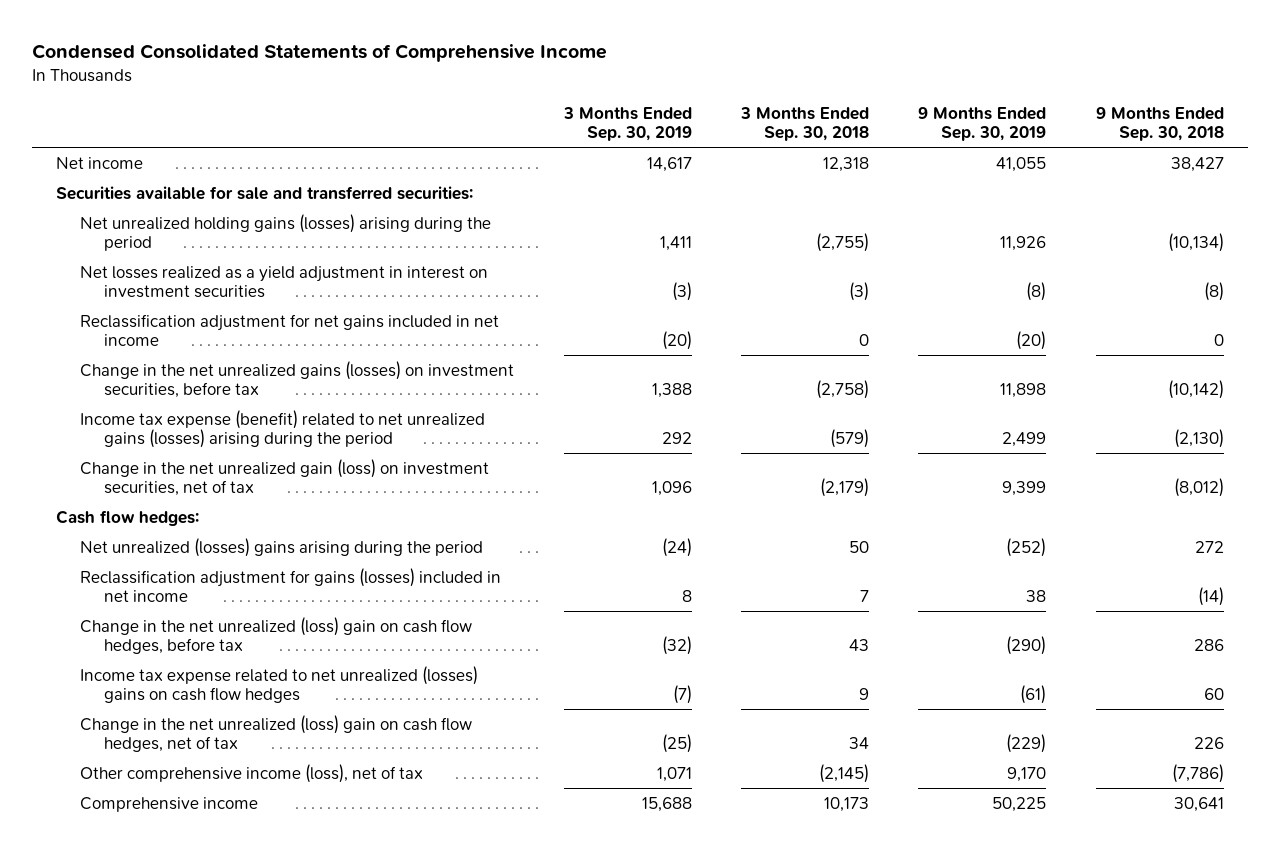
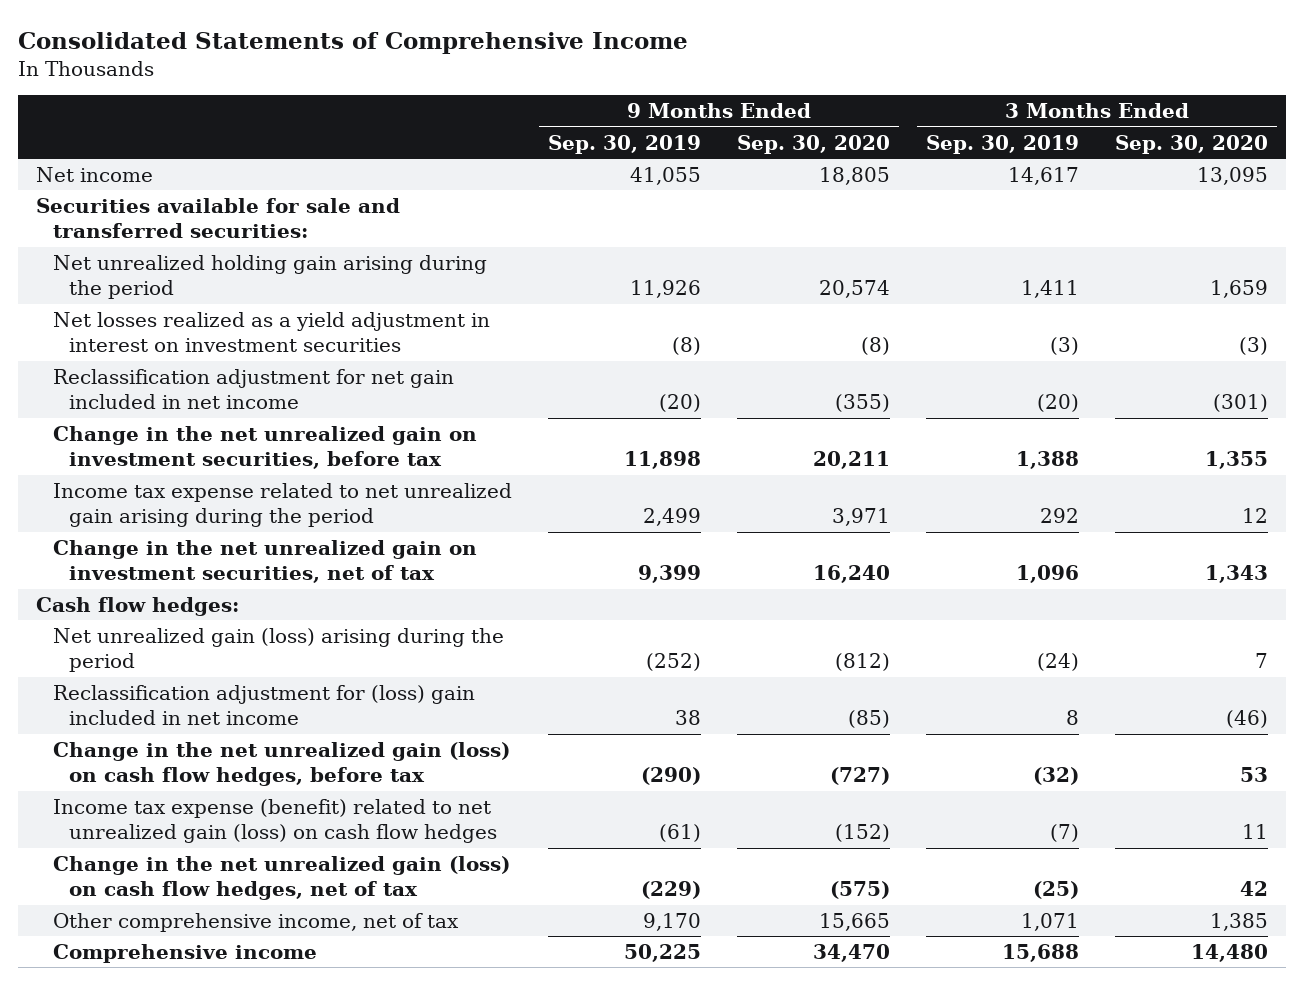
[31,43,607,62] Condensed Consolidated Statements of Comprehensive Income -> [17,31,688,54] Consolidated Statements of Comprehensive Income
[739,106,869,142] 3 Months Ended Sep. 30, 2018 -> none
[1095,106,1224,142] 9 Months Ended Sep. 30, 2018 -> none
none -> [736,134,890,154] Sep. 30, 2020
none -> [1114,134,1268,154] Sep. 30, 2020
[80,213,492,252] Net unrealized holding gains (losses) arising during the period -> [52,254,487,300] Net unrealized holding gain arising during the period
[80,313,500,347] Reclassification adjustment for net gains included in net income -> [52,368,454,410] Reclassification adjustment for net gain included in net income
[80,360,515,399] Change in the net unrealized gains (losses) on investment securities, before tax -> [52,425,477,470] Change in the net unrealized gain on investment securities, before tax
[80,409,486,449] Income tax expense (benefit) related to net unrealized gains (losses) arising during the period -> [52,482,512,528] Income tax expense related to net unrealized gain arising during the period
[80,458,490,497] Change in the net unrealized gain (loss) on investment securities, net of tax -> [52,539,477,584] Change in the net unrealized gain on investment securities, net of tax
[80,537,484,557] Net unrealized (losses) gains arising during the period -> [52,627,504,673] Net unrealized gain (loss) arising during the period
[80,567,502,603] Reclassification adjustment for gains (losses) included in net income -> [52,684,475,726] Reclassification adjustment for (loss) gain included in net income
[80,616,473,655] Change in the net unrealized (loss) gain on cash flow hedges, before tax -> [52,741,510,787] Change in the net unrealized gain (loss) on cash flow hedges, before tax
[80,665,479,704] Income tax expense related to net unrealized (losses) gains on cash flow hedges -> [52,798,498,844] Income tax expense (benefit) related to net unrealized gain (loss) on cash flow hedges
[80,714,473,753] Change in the net unrealized (loss) gain on cash flow hedges, net of tax -> [52,855,510,901] Change in the net unrealized gain (loss) on cash flow hedges, net of tax
[80,763,424,783] Other comprehensive income (loss), net of tax -> [52,912,459,932] Other comprehensive income, net of tax

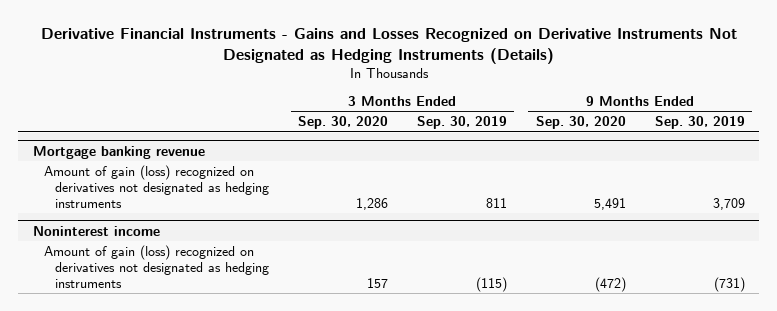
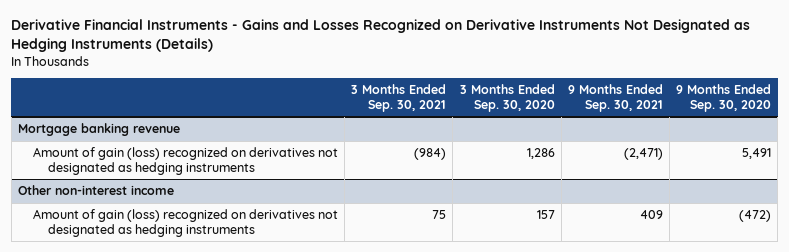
[416,116,507,130] Sep. 30, 2019 -> none
[654,116,745,130] Sep. 30, 2019 -> none
none -> [351,84,447,112] 3 Months Ended Sep. 30, 2021
none -> [567,84,663,112] 9 Months Ended Sep. 30, 2021
[32,225,160,236] Noninterest income -> [17,185,174,196] Other non-interest income

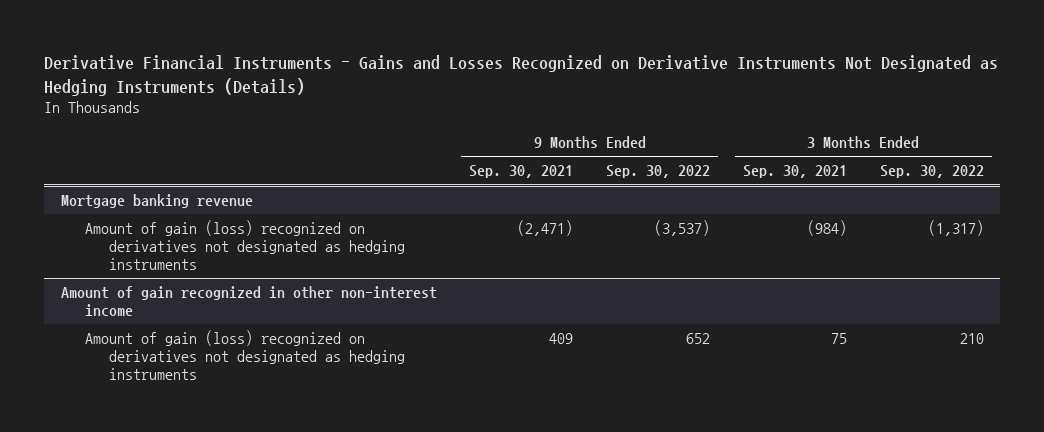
[459,84,555,112] 3 Months Ended Sep. 30, 2020 -> none
[676,84,772,112] 9 Months Ended Sep. 30, 2020 -> none
none -> [606,165,711,179] Sep. 30, 2022
none -> [879,165,984,179] Sep. 30, 2022
[17,185,174,196] Other non-interest income -> [60,286,437,317] Amount of gain recognized in other non-interest income

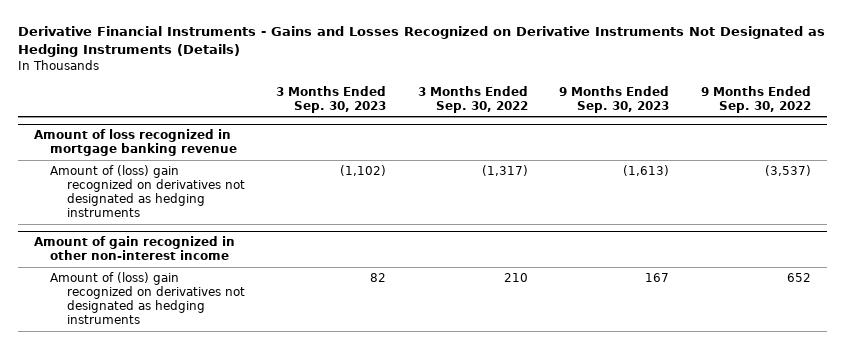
[469,165,574,179] Sep. 30, 2021 -> none
[742,165,847,179] Sep. 30, 2021 -> none
none -> [276,85,387,114] 3 Months Ended Sep. 30, 2023
none -> [559,85,670,114] 9 Months Ended Sep. 30, 2023
[60,194,253,209] Mortgage banking revenue -> [34,128,238,157] Amount of loss recognized in mortgage banking revenue
[84,220,405,270] Amount of gain (loss) recognized on derivatives not designated as hedging instruments -> [50,164,245,218] Amount of (loss) gain recognized on derivatives not designated as hedging instruments
[84,330,405,380] Amount of gain (loss) recognized on derivatives not designated as hedging instruments -> [50,271,245,325] Amount of (loss) gain recognized on derivatives not designated as hedging instruments

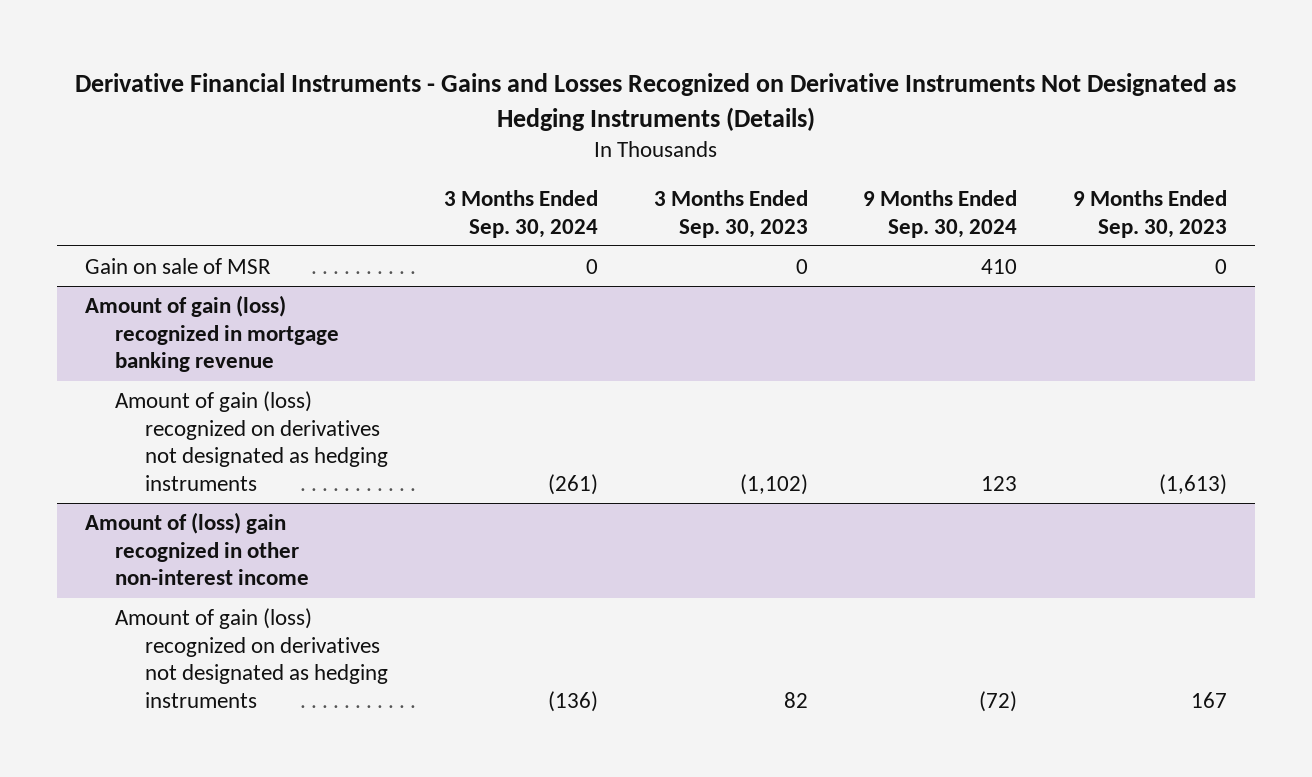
[417,85,528,114] 3 Months Ended Sep. 30, 2022 -> none
[700,85,811,114] 9 Months Ended Sep. 30, 2022 -> none
none -> [444,189,599,238] 3 Months Ended Sep. 30, 2024
none -> [863,189,1018,238] 9 Months Ended Sep. 30, 2024
none -> [85,257,272,274] Gain on sale of MSR
[34,128,238,157] Amount of loss recognized in mortgage banking revenue -> [85,294,340,373] Amount of gain (loss) recognized in mortgage banking revenue
[50,164,245,218] Amount of (loss) gain recognized on derivatives not designated as hedging instruments -> [115,390,389,491] Amount of gain (loss) recognized on derivatives not designated as hedging instruments
[34,235,236,261] Amount of gain recognized in other non-interest income -> [85,511,310,586] Amount of (loss) gain recognized in other non-interest income
[50,271,245,325] Amount of (loss) gain recognized on derivatives not designated as hedging instruments -> [115,607,389,708] Amount of gain (loss) recognized on derivatives not designated as hedging instruments

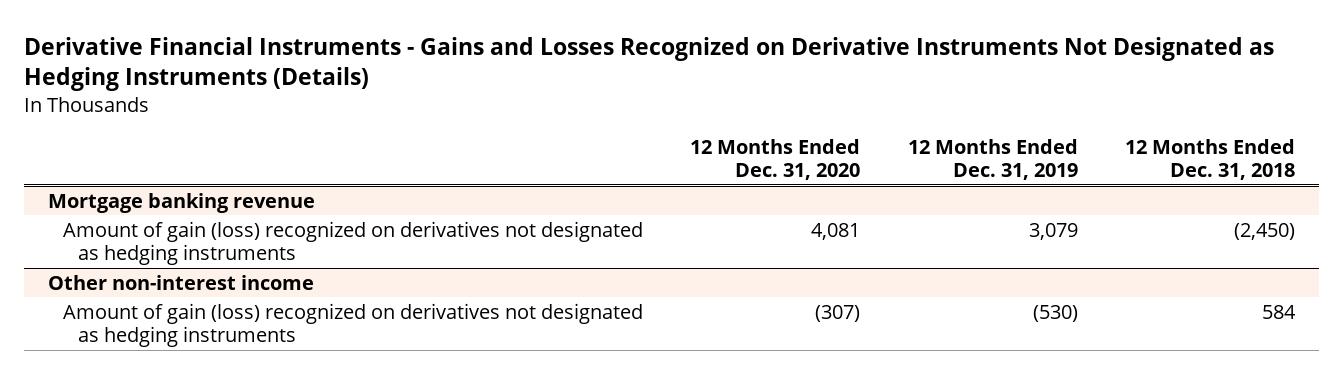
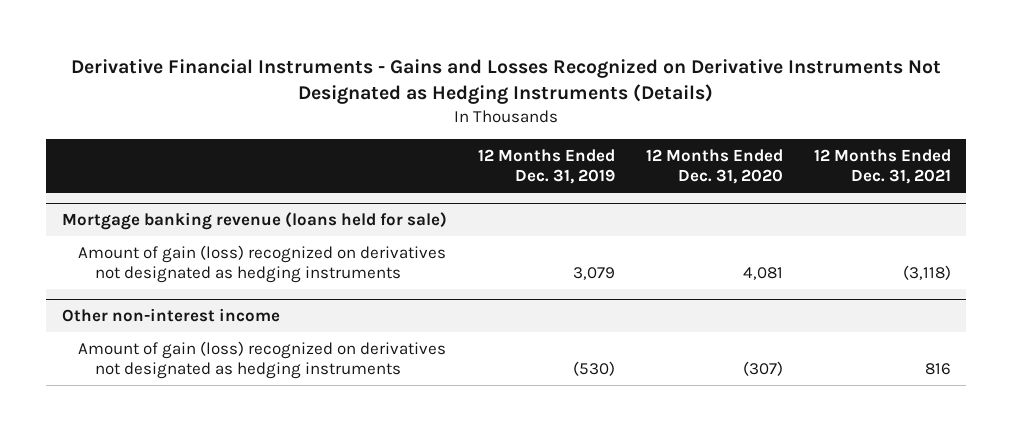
[1125,138,1296,180] 12 Months Ended Dec. 31, 2018 -> none
none -> [813,148,951,185] 12 Months Ended Dec. 31, 2021
[47,192,315,213] Mortgage banking revenue -> [61,211,447,230] Mortgage banking revenue (loans held for sale)

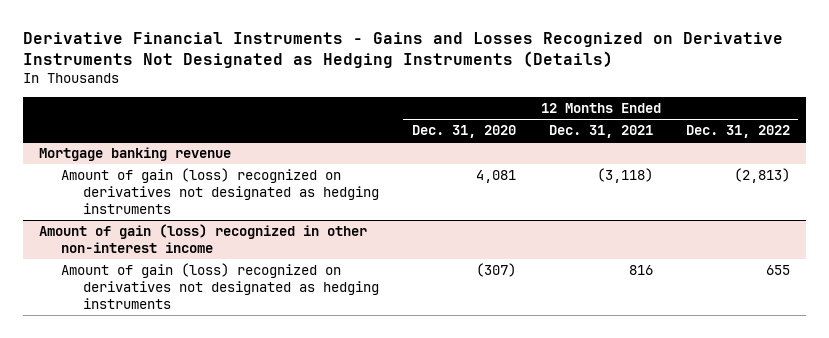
[477,148,615,185] 12 Months Ended Dec. 31, 2019 -> none
none -> [685,125,790,139] Dec. 31, 2022
[61,211,447,230] Mortgage banking revenue (loans held for sale) -> [39,146,232,161] Mortgage banking revenue
[61,307,280,322] Other non-interest income -> [39,223,368,254] Amount of gain (loss) recognized in other non-interest income

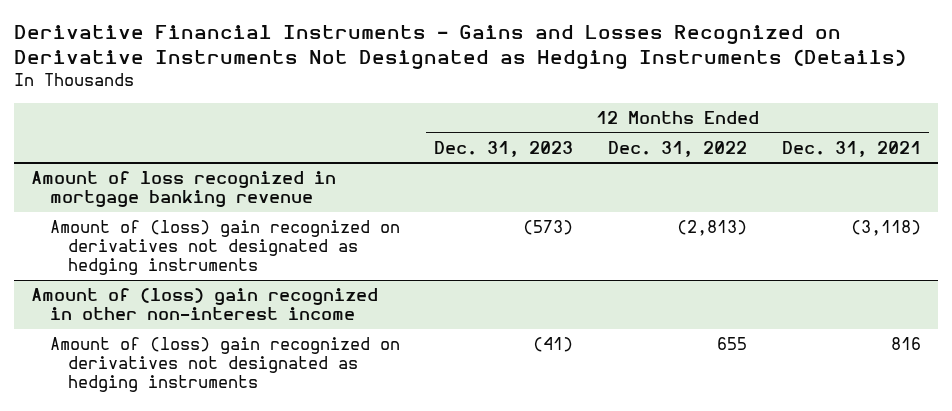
[411,125,516,139] Dec. 31, 2020 -> none
none -> [434,140,574,157] Dec. 31, 2023
[39,146,232,161] Mortgage banking revenue -> [31,171,337,208] Amount of loss recognized in mortgage banking revenue
[60,167,379,215] Amount of gain (loss) recognized on derivatives not designated as hedging instruments -> [49,220,400,276] Amount of (loss) gain recognized on derivatives not designated as hedging instruments
[39,223,368,254] Amount of gain (loss) recognized in other non-interest income -> [31,288,379,321] Amount of (loss) gain recognized in other non-interest income
[60,262,379,310] Amount of gain (loss) recognized on derivatives not designated as hedging instruments -> [49,337,400,393] Amount of (loss) gain recognized on derivatives not designated as hedging instruments

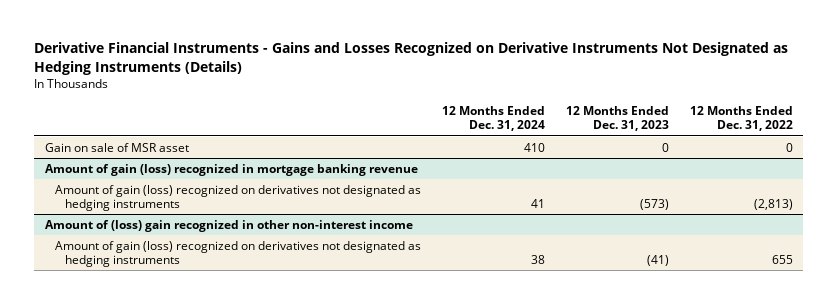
[781,140,921,157] Dec. 31, 2021 -> none
none -> [441,106,545,132] 12 Months Ended Dec. 31, 2024
none -> [44,142,189,152] Gain on sale of MSR asset
[31,171,337,208] Amount of loss recognized in mortgage banking revenue -> [44,163,418,176] Amount of gain (loss) recognized in mortgage banking revenue
[49,220,400,276] Amount of (loss) gain recognized on derivatives not designated as hedging instruments -> [54,184,421,212] Amount of gain (loss) recognized on derivatives not designated as hedging instruments
[49,337,400,393] Amount of (loss) gain recognized on derivatives not designated as hedging instruments -> [54,240,421,268] Amount of gain (loss) recognized on derivatives not designated as hedging instruments

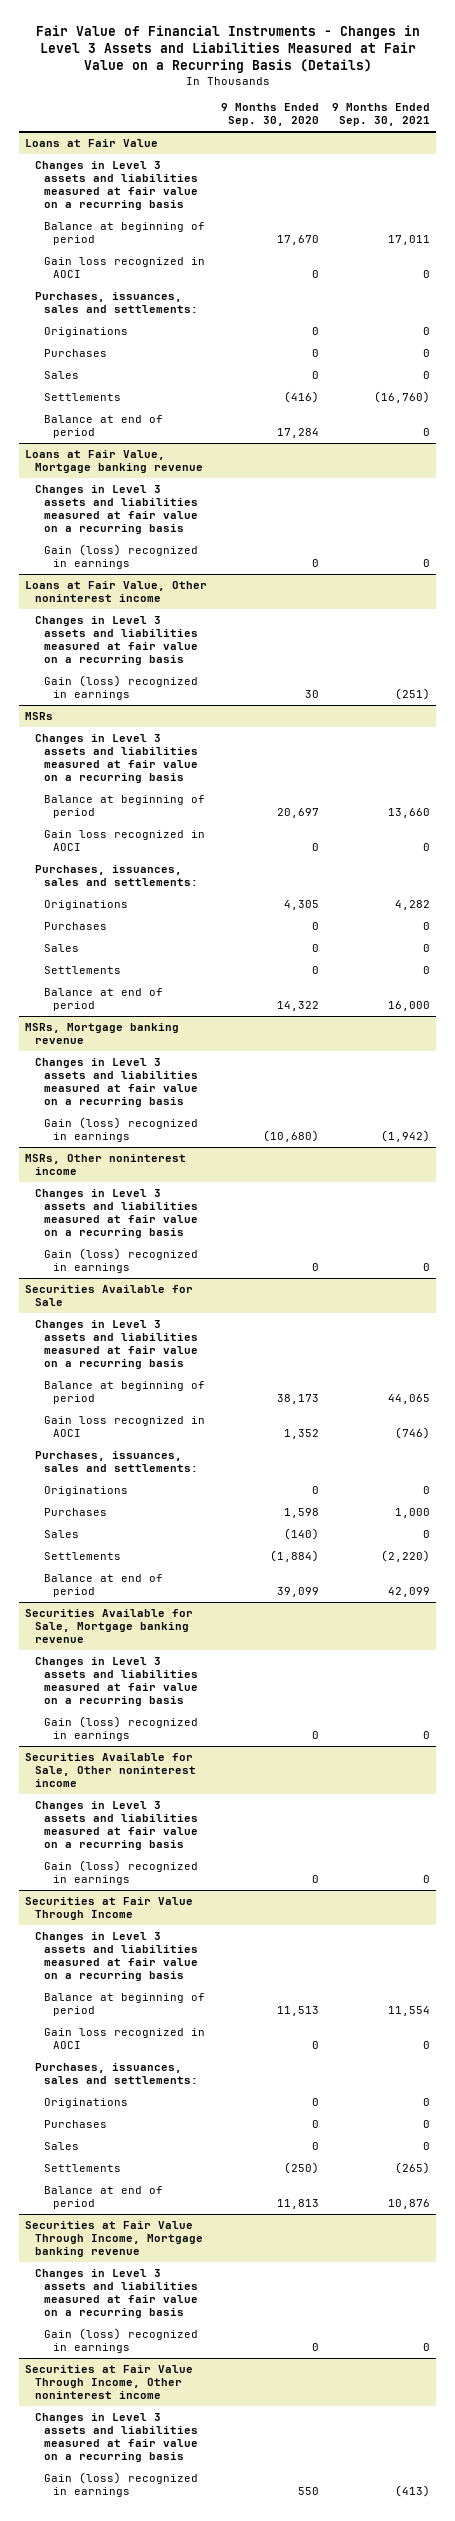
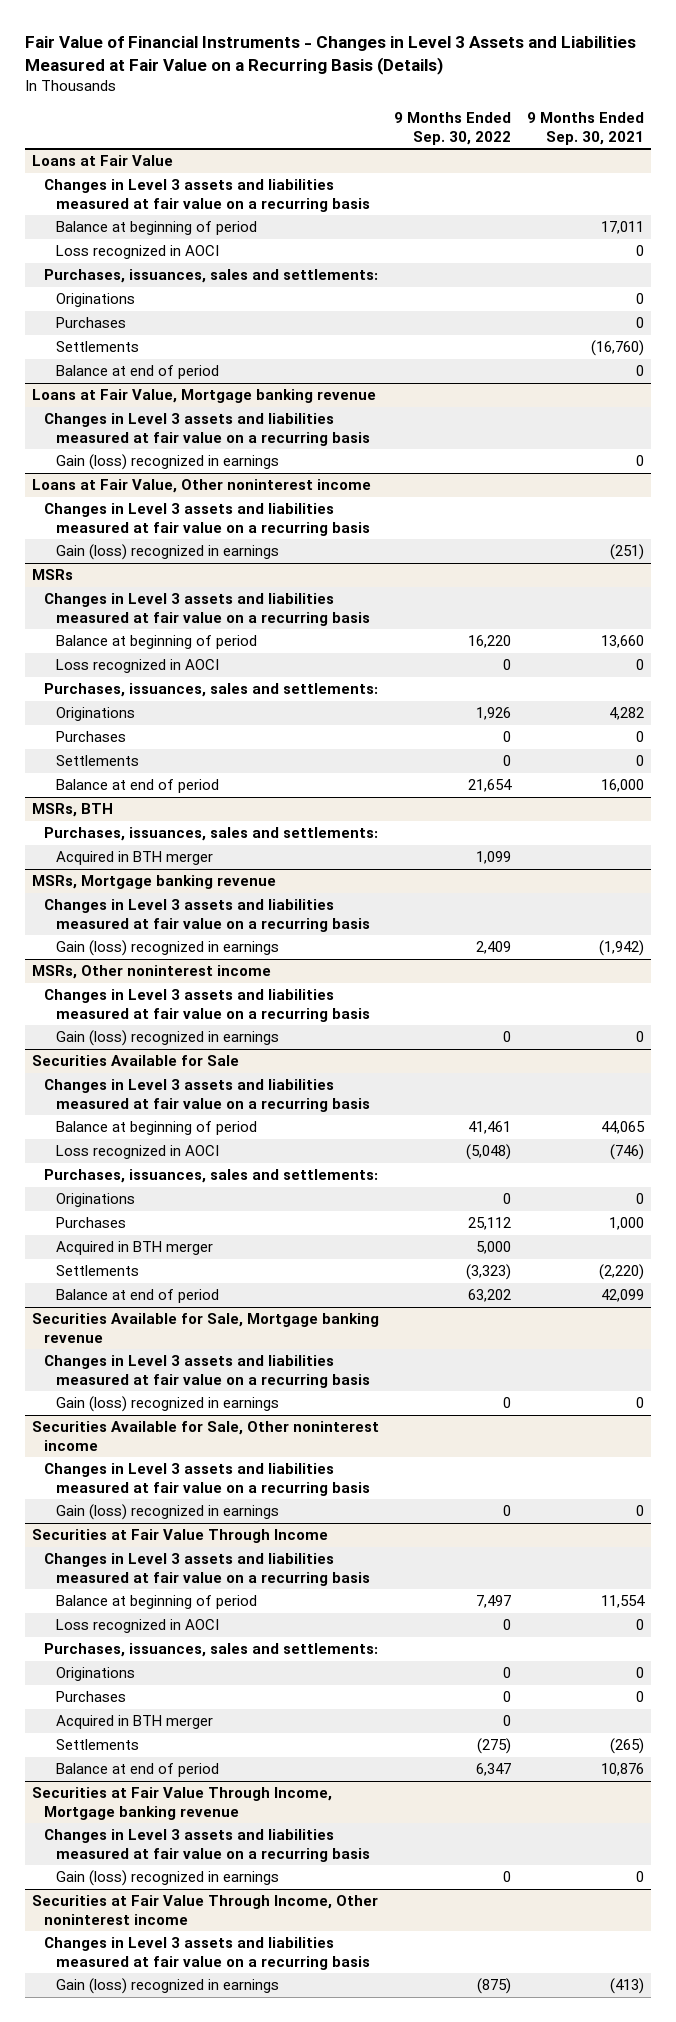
[220,103,319,127] 9 Months Ended Sep. 30, 2020 -> none
none -> [394,112,512,145] 9 Months Ended Sep. 30, 2022
[43,256,205,278] Gain loss recognized in AOCI -> [55,245,219,260] Loss recognized in AOCI
[43,370,79,379] Sales -> none
[43,829,205,851] Gain loss recognized in AOCI -> [55,659,219,674] Loss recognized in AOCI
[43,943,79,952] Sales -> none
none -> [32,803,114,818] MSRs, BTH
none -> [44,827,379,842] Purchases, issuances, sales and settlements:
none -> [55,851,213,866] Acquired in BTH merger
[43,1415,205,1437] Gain loss recognized in AOCI -> [55,1145,219,1160] Loss recognized in AOCI
[43,1529,79,1538] Sales -> none
none -> [55,1241,213,1256] Acquired in BTH merger
[43,2027,205,2049] Gain loss recognized in AOCI -> [55,1619,219,1634] Loss recognized in AOCI
[43,2141,79,2150] Sales -> none
none -> [55,1715,213,1730] Acquired in BTH merger

